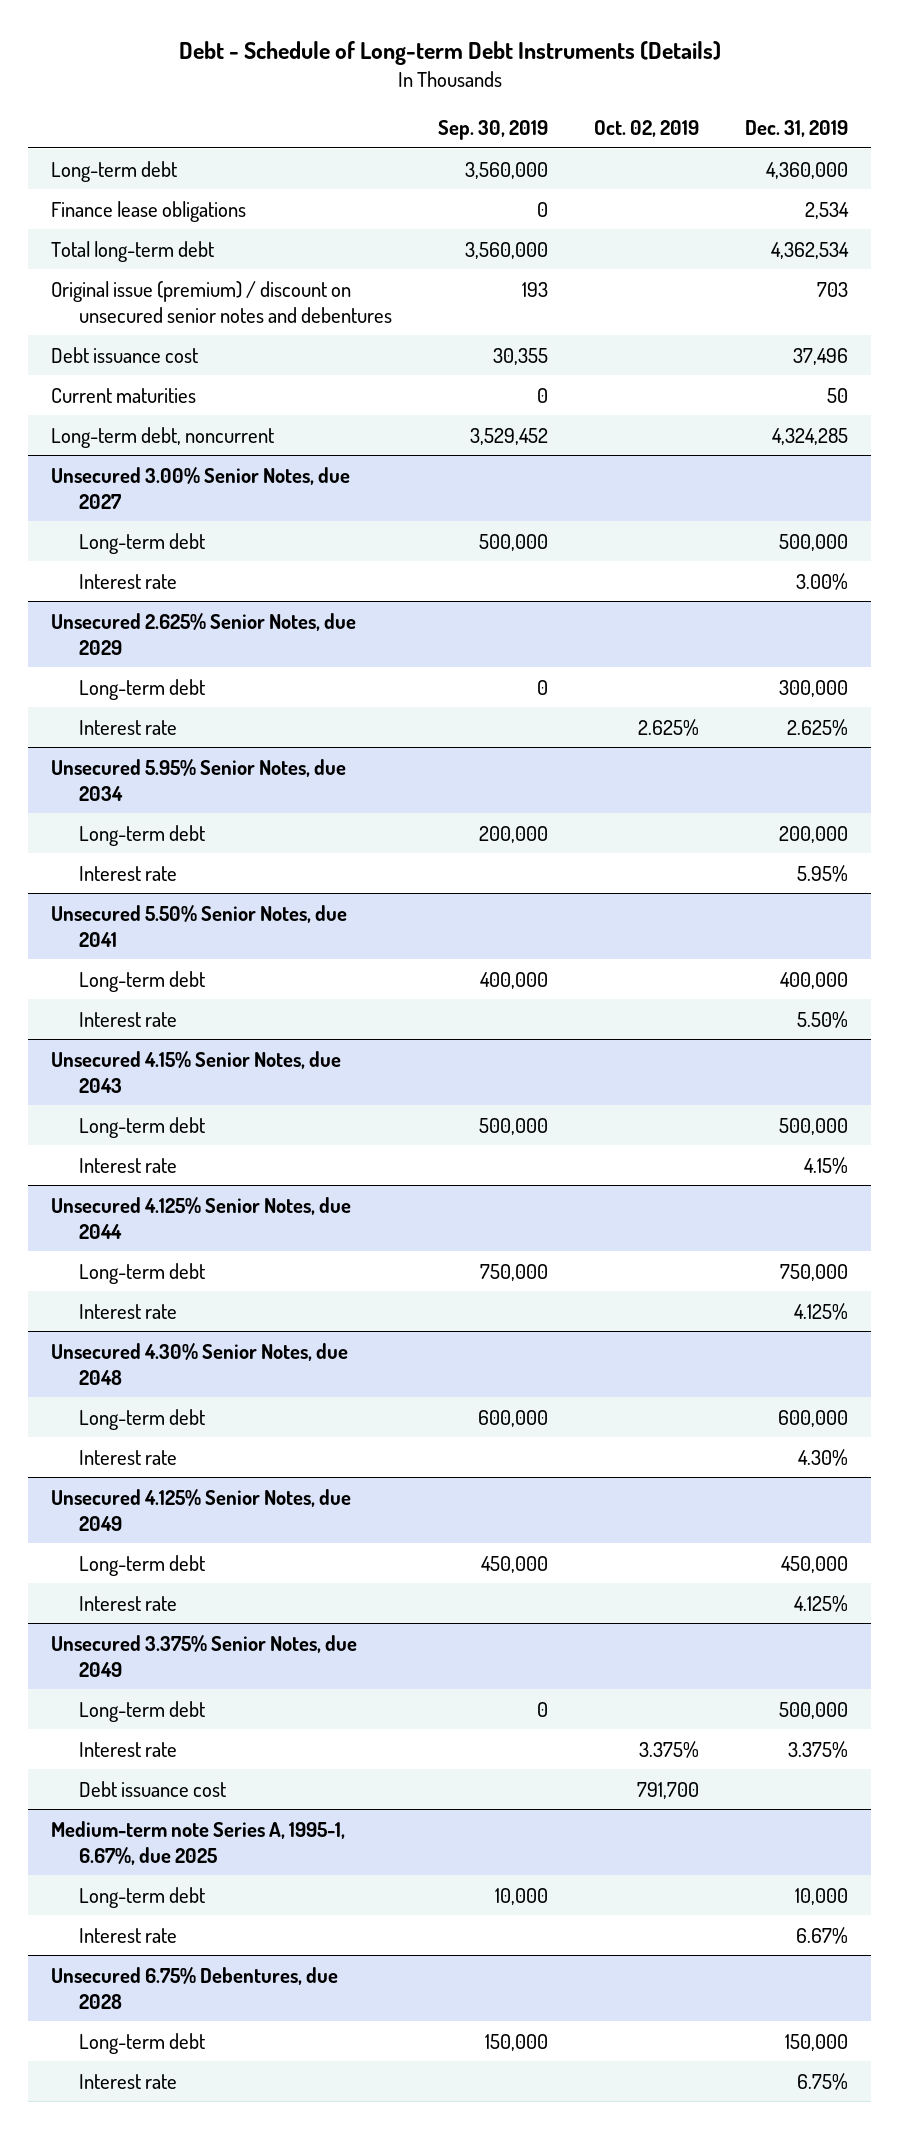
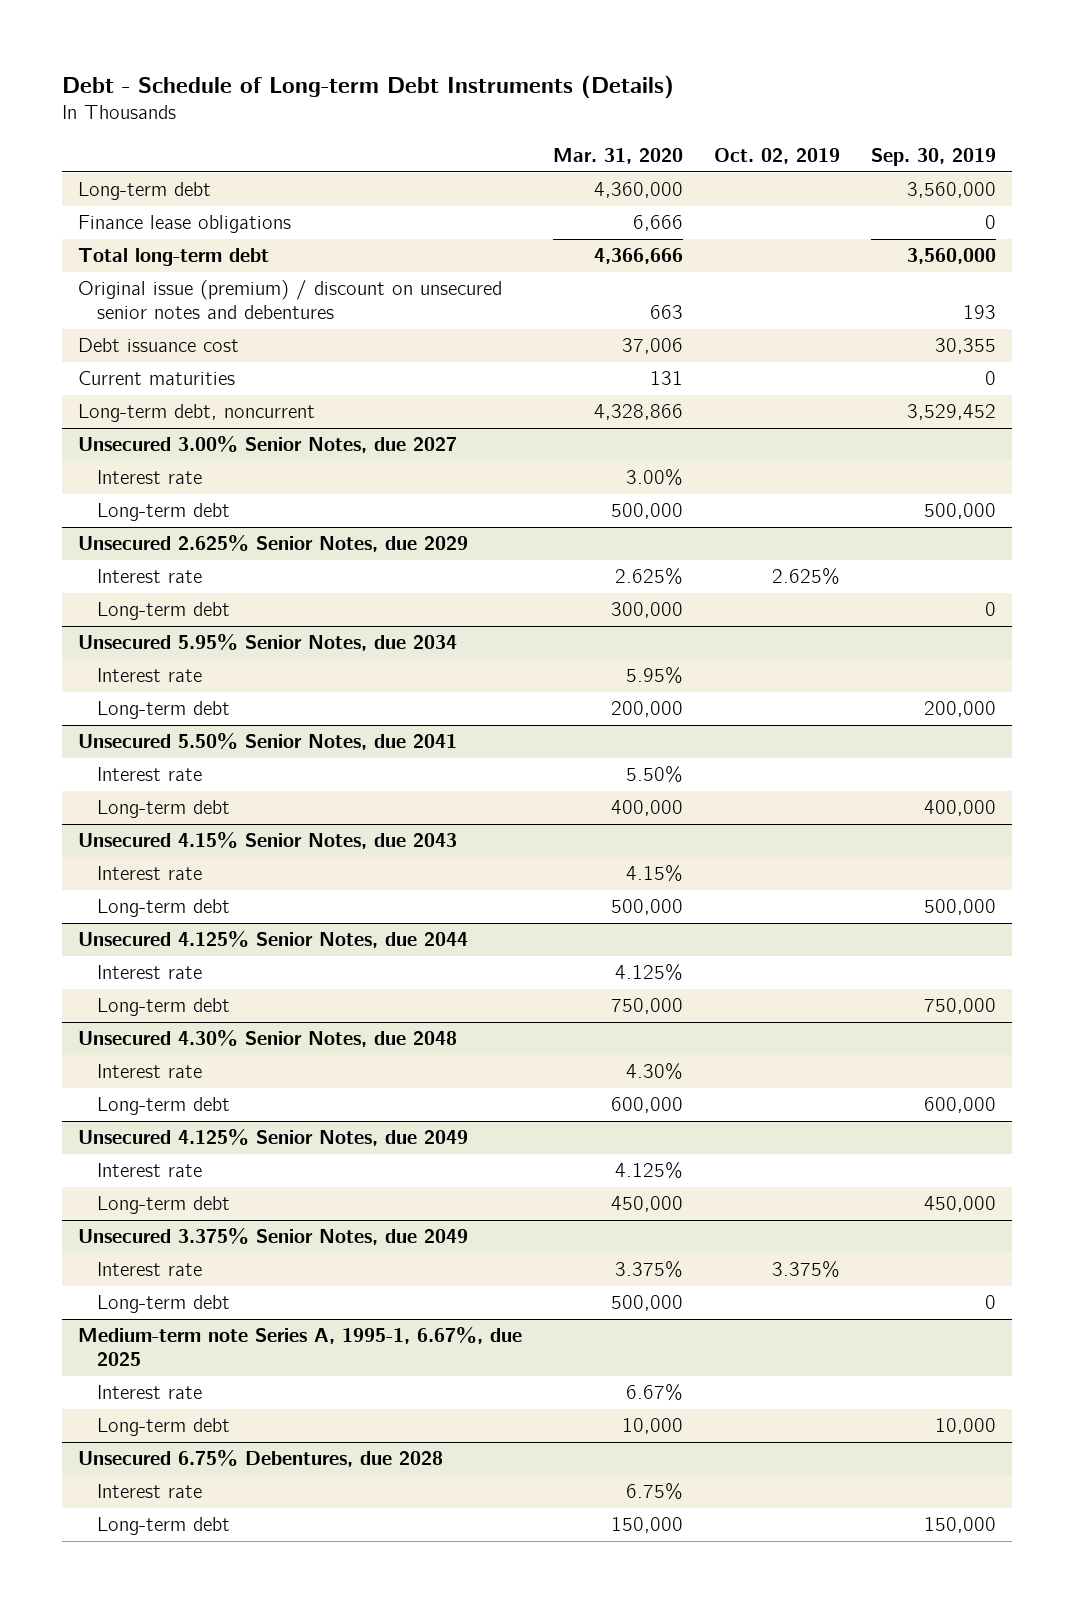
[745,120,849,138] Dec. 31, 2019 -> none
none -> [552,147,683,164] Mar. 31, 2020
[78,532,205,554] Long-term debt -> [96,503,230,522] Long-term debt
[78,678,205,700] Long-term debt -> [96,602,230,621] Long-term debt
[78,824,205,846] Long-term debt -> [96,701,230,720] Long-term debt
[78,970,205,992] Long-term debt -> [96,800,230,819] Long-term debt
[78,1116,205,1138] Long-term debt -> [96,899,230,918] Long-term debt
[78,1262,205,1284] Long-term debt -> [96,998,230,1017] Long-term debt
[78,1408,205,1430] Long-term debt -> [96,1097,230,1116] Long-term debt
[78,1554,205,1576] Long-term debt -> [96,1196,230,1215] Long-term debt
[78,1780,226,1797] Debt issuance cost -> none
[78,1700,205,1722] Long-term debt -> [96,1295,230,1314] Long-term debt
[78,1886,205,1908] Long-term debt -> [96,1418,230,1437] Long-term debt
[78,2032,205,2054] Long-term debt -> [96,1517,230,1536] Long-term debt

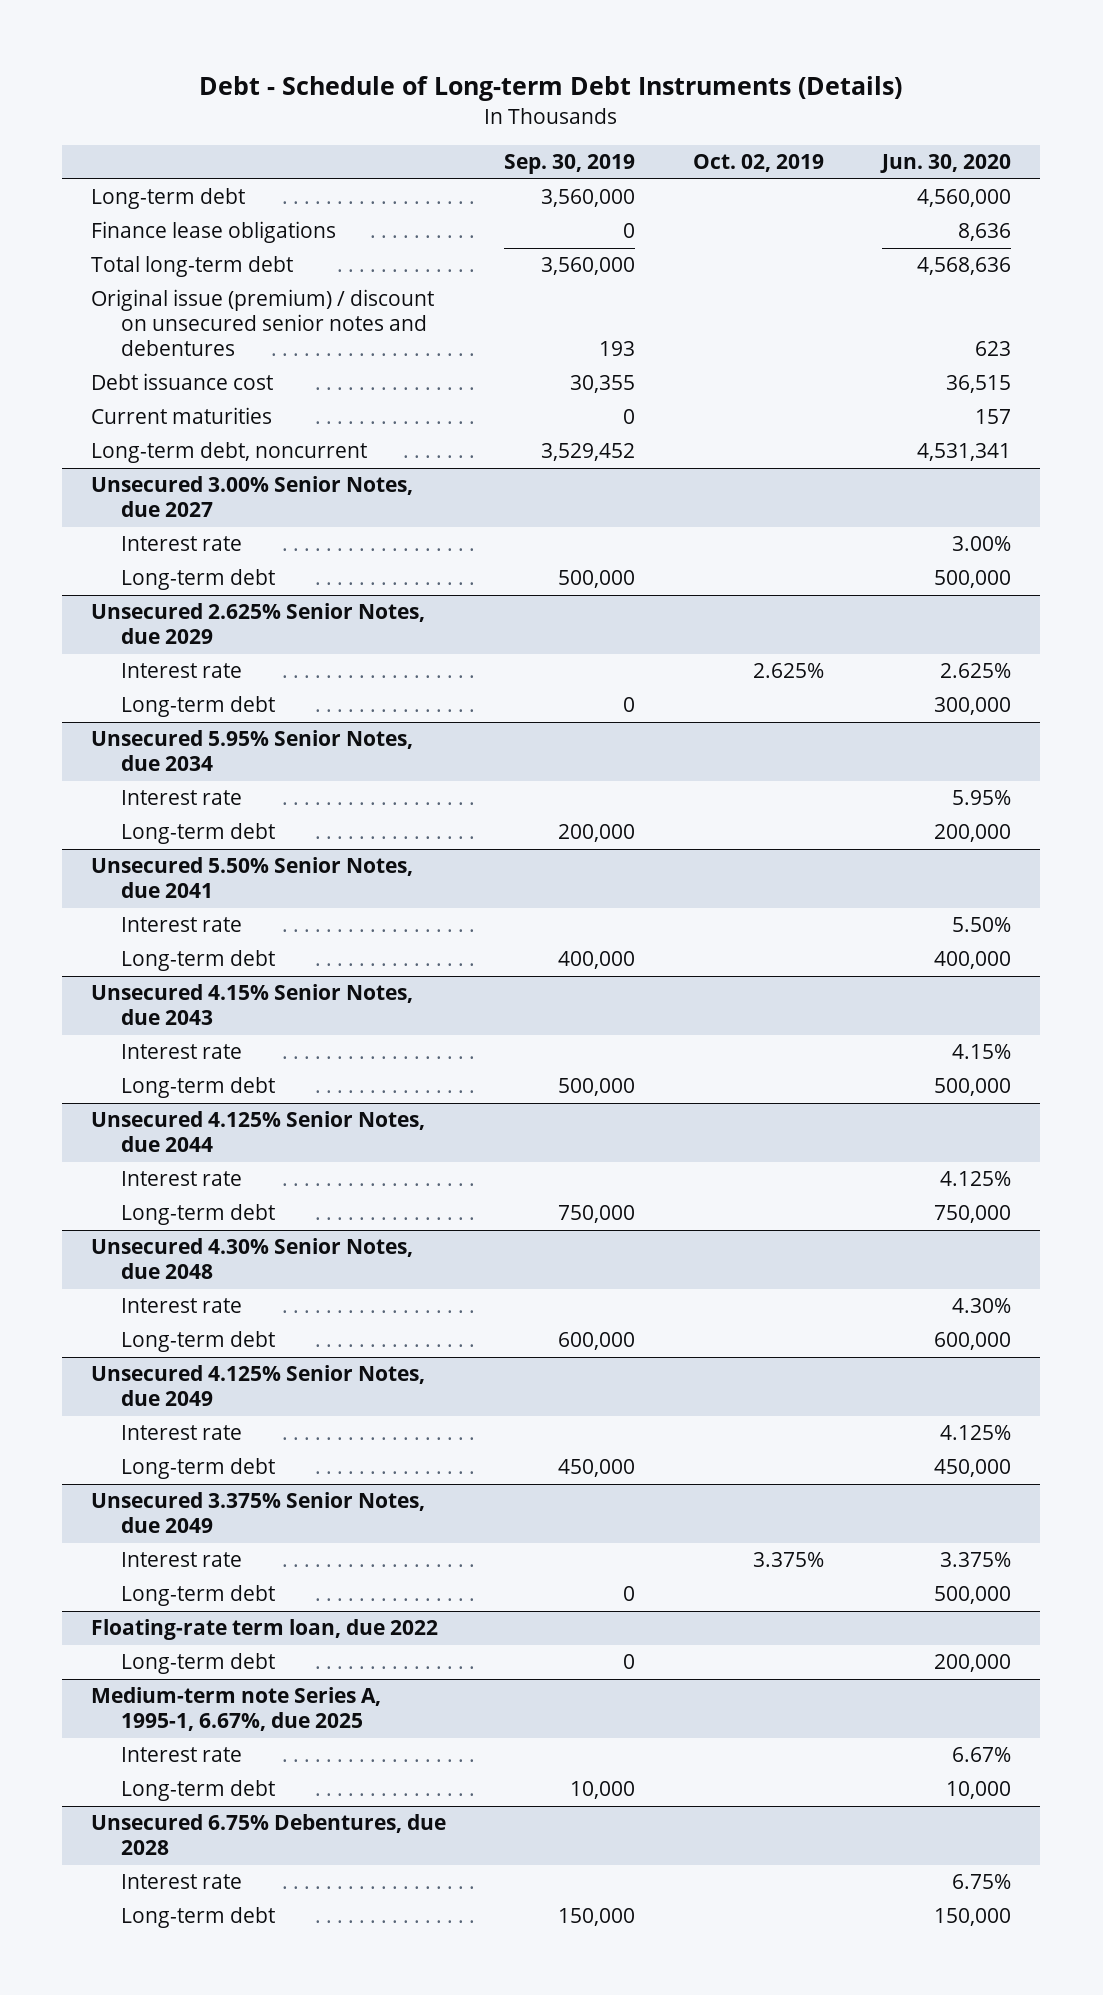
[552,147,683,164] Mar. 31, 2020 -> none
none -> [880,154,1012,174] Jun. 30, 2020
none -> [91,1619,439,1641] Floating-rate term loan, due 2022
none -> [120,1653,275,1675] Long-term debt

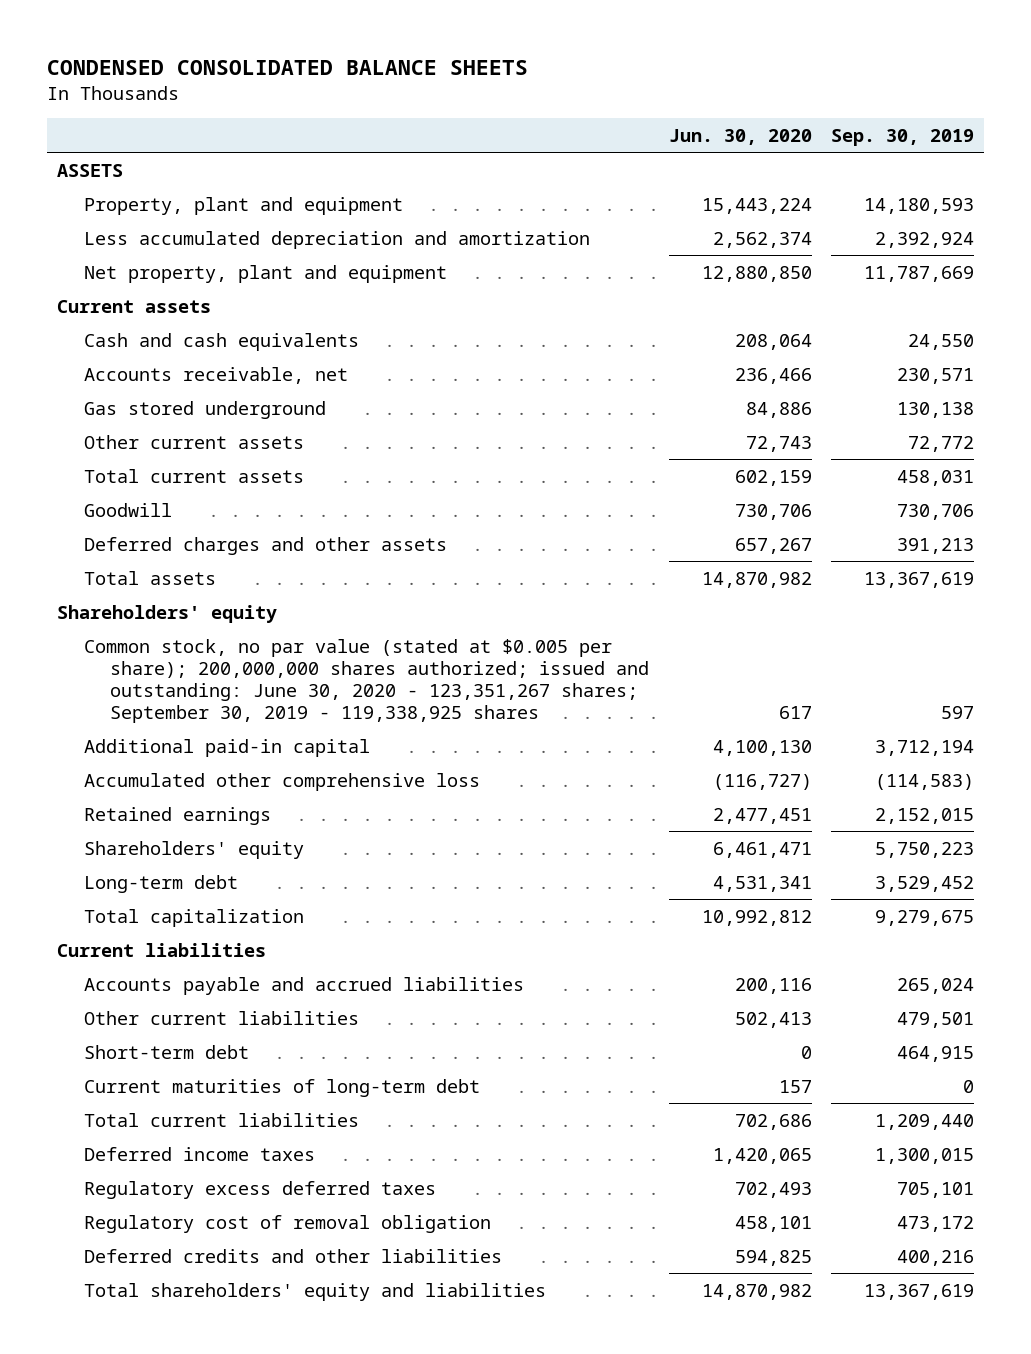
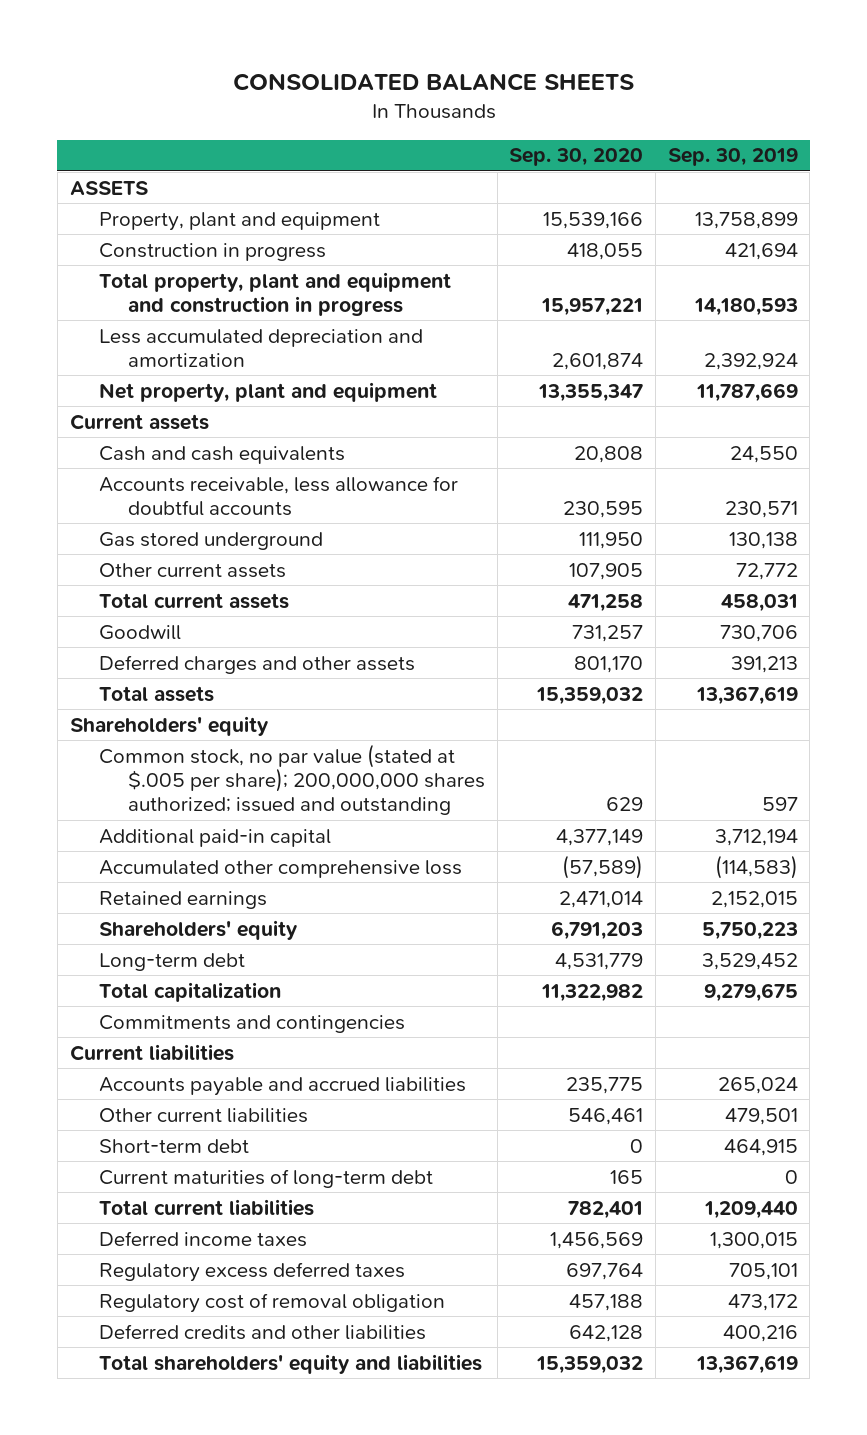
[46,60,528,76] CONDENSED CONSOLIDATED BALANCE SHEETS -> [232,73,634,92] CONSOLIDATED BALANCE SHEETS
[668,128,812,145] Jun. 30, 2020 -> none
none -> [509,148,644,167] Sep. 30, 2020
[864,197,975,214] 14,180,593 -> [694,211,798,229] 13,758,899
none -> [98,242,326,261] Construction in progress
none -> [98,271,451,317] Total property, plant and equipment and construction in progress
[83,366,348,384] Accounts receivable, net -> [98,475,458,517] Accounts receivable, less allowance for doubtful accounts
[83,638,650,723] Common stock, no par value (stated at $0.005 per share); 200,000,000 shares authorized; issued and outstanding: June 30, 2020 - 123,351,267 shares; September 30, 2019 - 119,338,925 shares -> [98,743,485,816] Common stock, no par value (stated at $.005 per share); 200,000,000 shares authorized; issued and outstanding
none -> [98,1014,405,1033] Commitments and contingencies

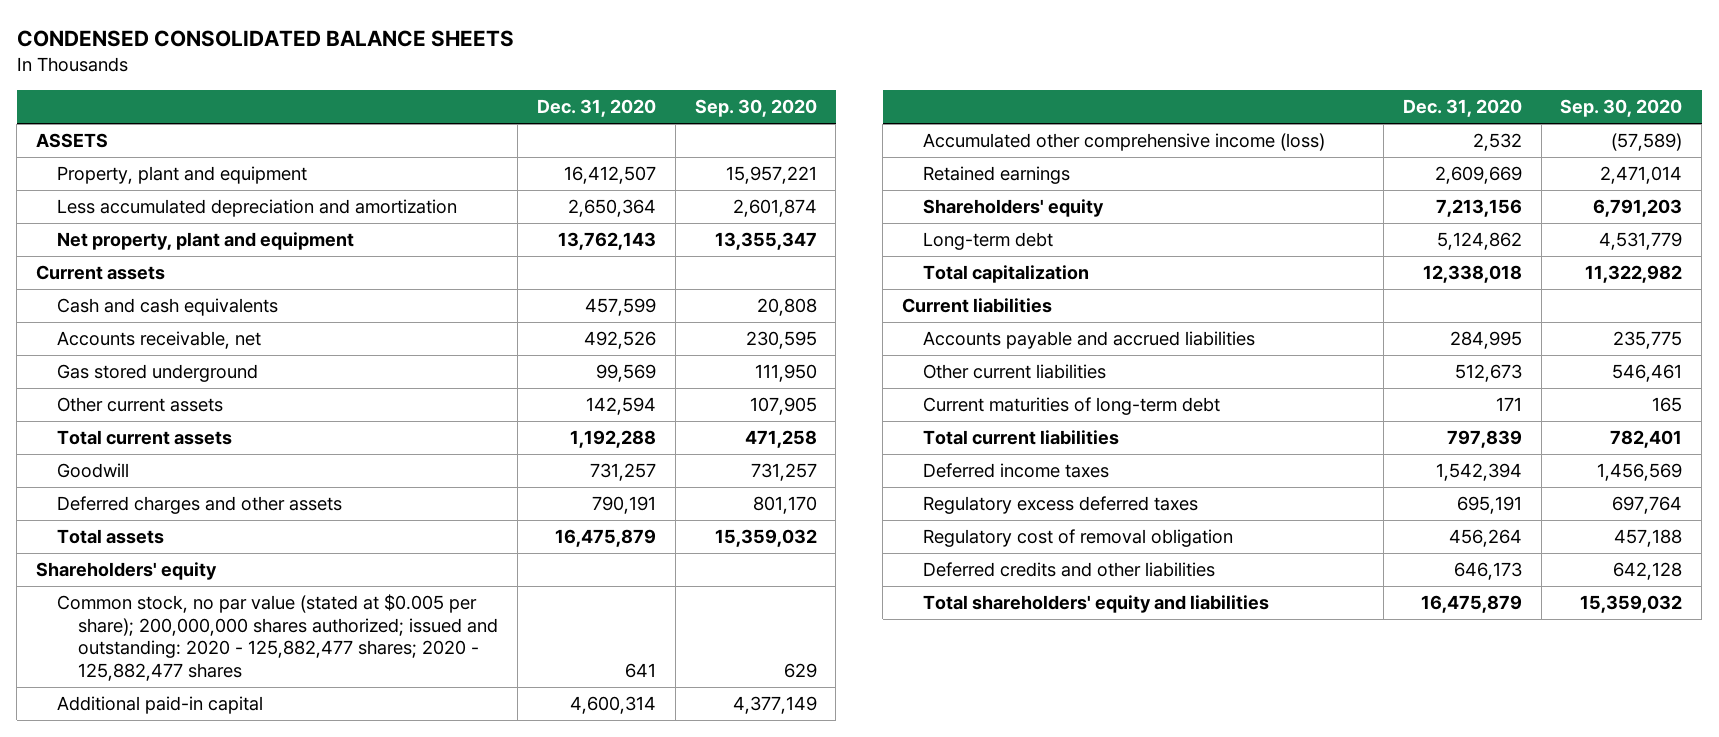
[232,73,634,92] CONSOLIDATED BALANCE SHEETS -> [16,29,514,47] CONDENSED CONSOLIDATED BALANCE SHEETS
[667,148,798,167] Sep. 30, 2019 -> none
none -> [536,99,656,118] Dec. 31, 2020
[98,242,326,261] Construction in progress -> none
[98,271,451,317] Total property, plant and equipment and construction in progress -> none
[543,211,644,229] 15,539,166 -> [725,166,817,185] 15,957,221
[98,475,458,517] Accounts receivable, less allowance for doubtful accounts -> [57,331,262,350] Accounts receivable, net
[98,743,485,816] Common stock, no par value (stated at $.005 per share); 200,000,000 shares authorized; issued and outstanding -> [57,594,498,681] Common stock, no par value (stated at $0.005 per share); 200,000,000 shares authorized; issued and outstanding: 2020 - 125,882,477 shares; 2020 - 125,882,477 shares
[98,859,462,878] Accumulated other comprehensive loss -> [922,133,1325,152] Accumulated other comprehensive income (loss)
[98,1014,405,1033] Commitments and contingencies -> none
[98,1138,249,1153] Short-term debt -> none

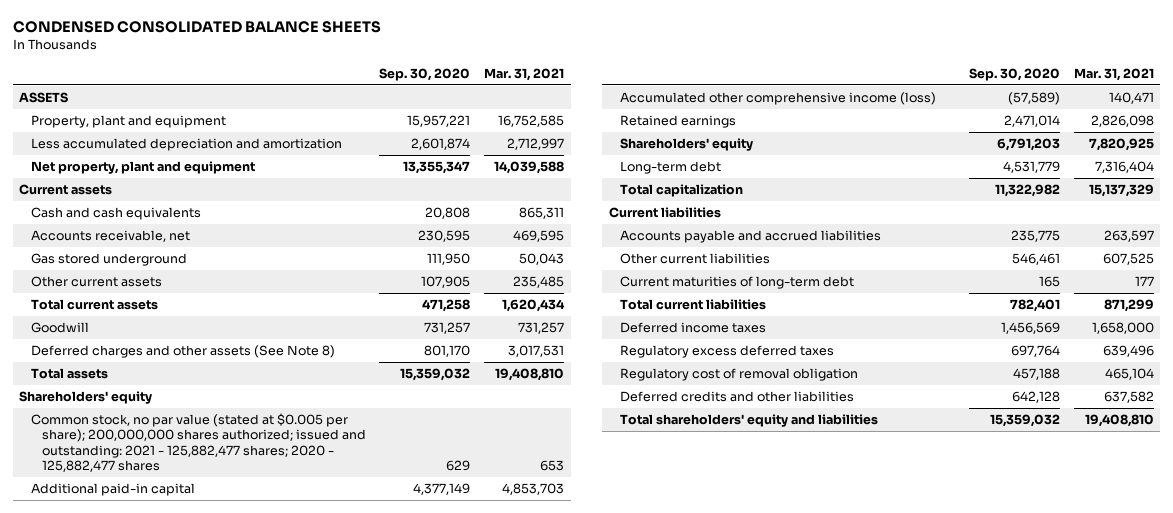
[536,99,656,118] Dec. 31, 2020 -> none
none -> [483,68,564,82] Mar. 31, 2021
[57,496,343,515] Deferred charges and other assets -> [30,344,335,358] Deferred charges and other assets (See Note 8)
[57,594,498,681] Common stock, no par value (stated at $0.005 per share); 200,000,000 shares authorized; issued and outstanding: 2020 - 125,882,477 shares; 2020 - 125,882,477 shares -> [30,412,366,473] Common stock, no par value (stated at $0.005 per share); 200,000,000 shares authorized; issued and outstanding: 2021 - 125,882,477 shares; 2020 - 125,882,477 shares

